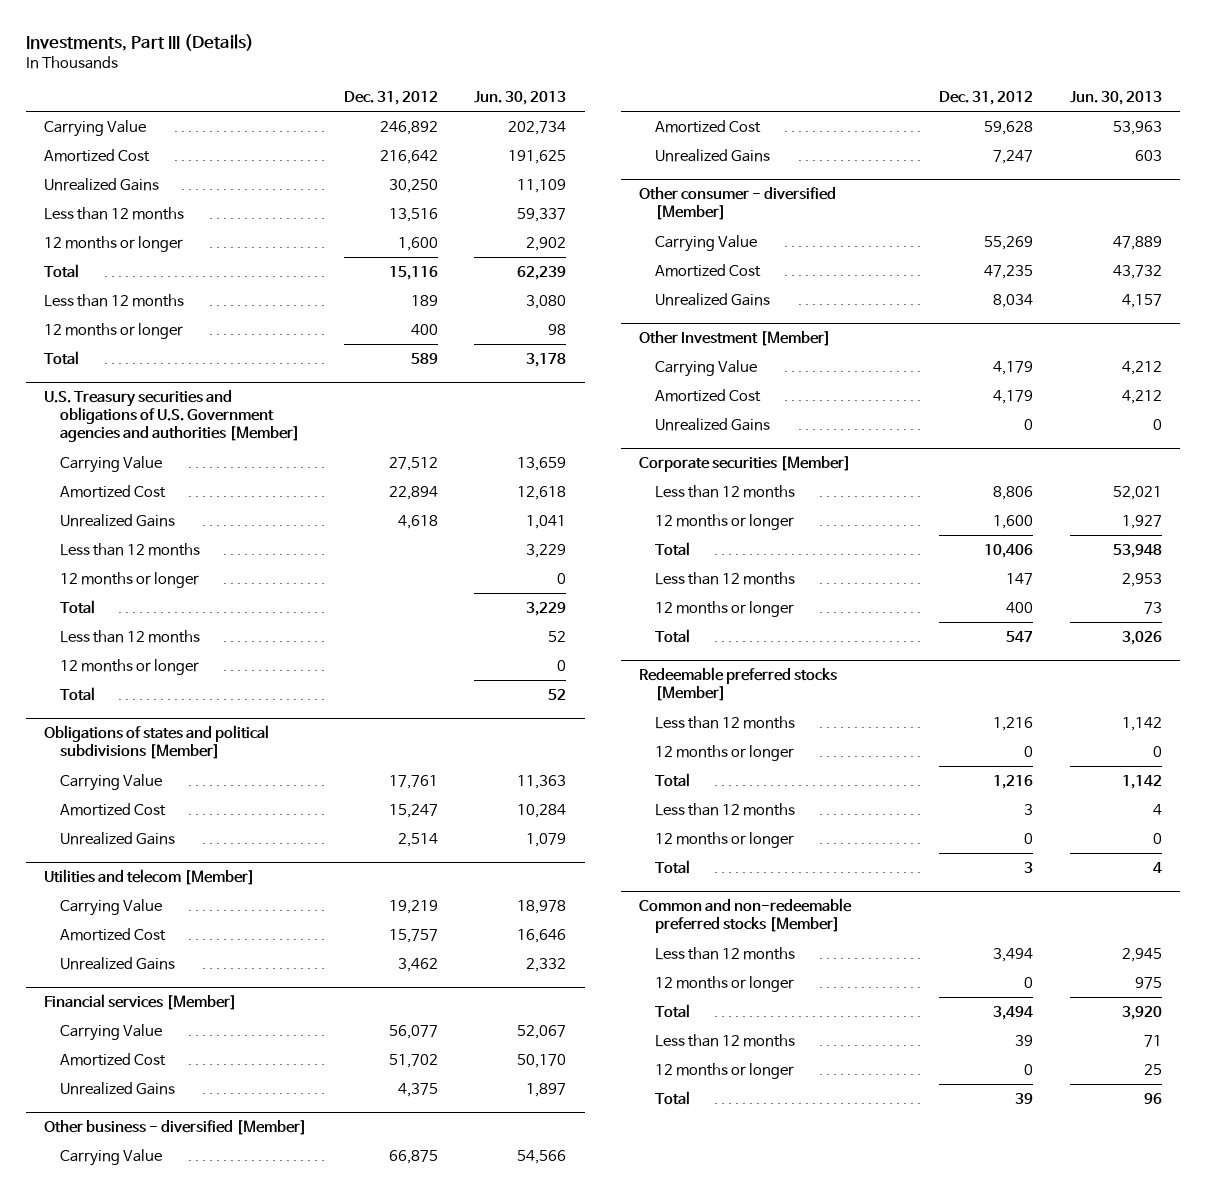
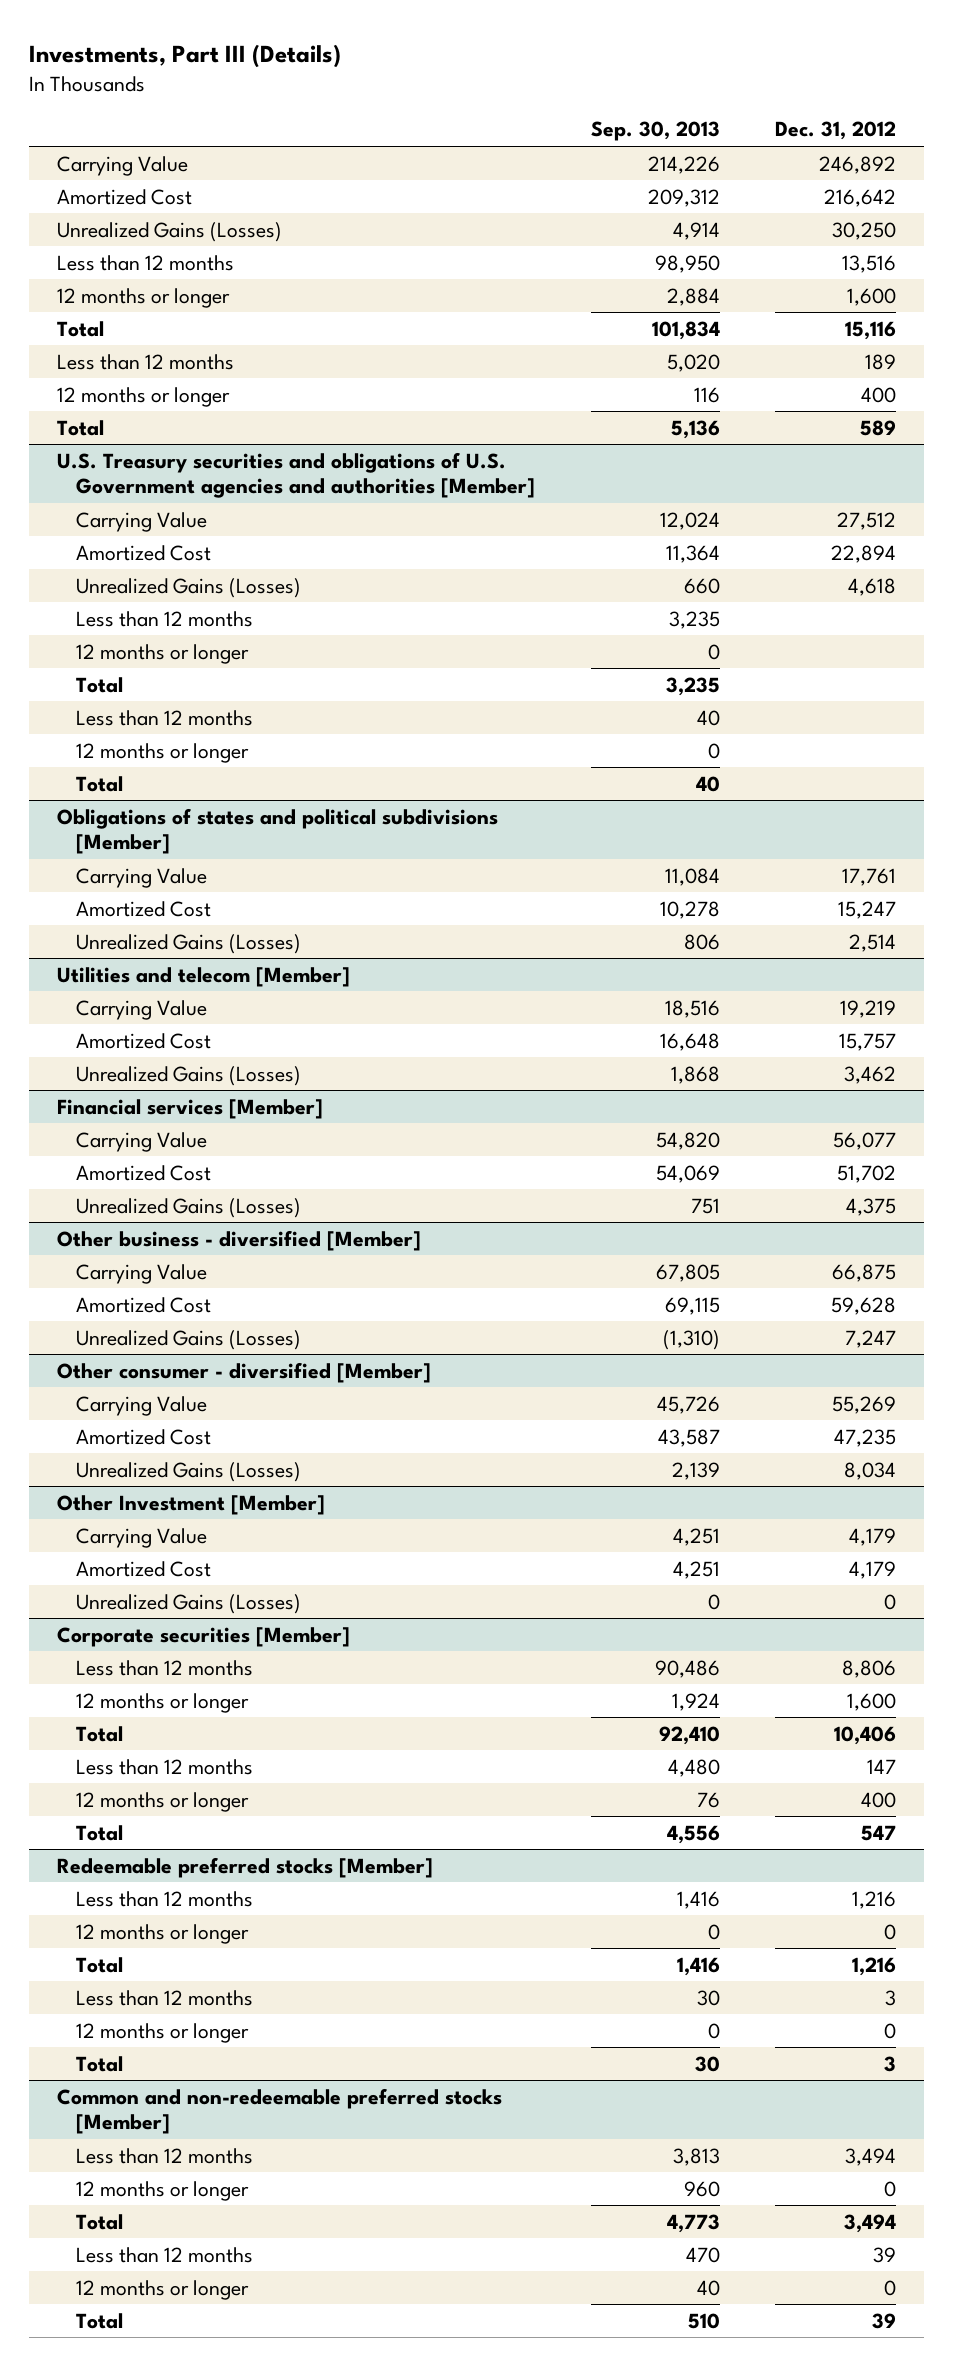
[474,90,567,105] Jun. 30, 2013 -> none
none -> [590,121,720,142] Sep. 30, 2013
[43,177,159,191] Unrealized Gains -> [56,221,282,242] Unrealized Gains (Losses)
[59,513,175,527] Unrealized Gains -> [75,577,301,598] Unrealized Gains (Losses)
[59,831,175,845] Unrealized Gains -> [75,933,301,954] Unrealized Gains (Losses)
[59,956,175,970] Unrealized Gains -> [75,1065,301,1086] Unrealized Gains (Losses)
[59,1081,175,1095] Unrealized Gains -> [75,1197,301,1218] Unrealized Gains (Losses)
[655,148,771,162] Unrealized Gains -> [75,1329,301,1350] Unrealized Gains (Losses)
[655,292,771,306] Unrealized Gains -> [75,1461,301,1482] Unrealized Gains (Losses)
[655,417,771,431] Unrealized Gains -> [75,1593,301,1614] Unrealized Gains (Losses)

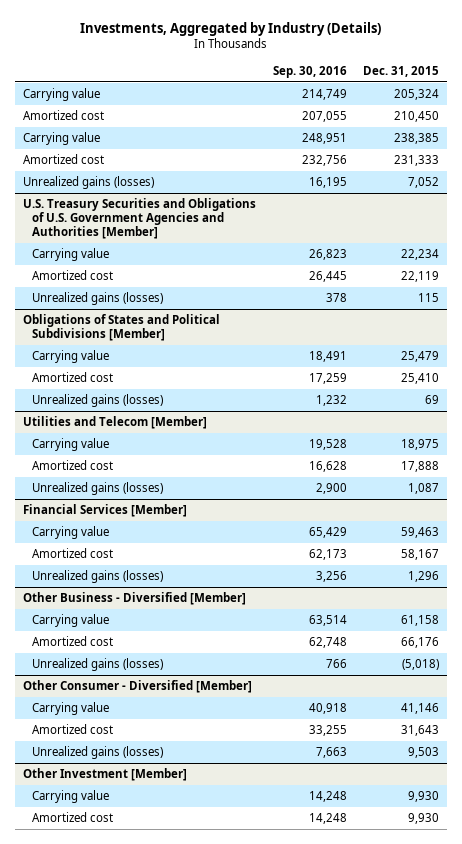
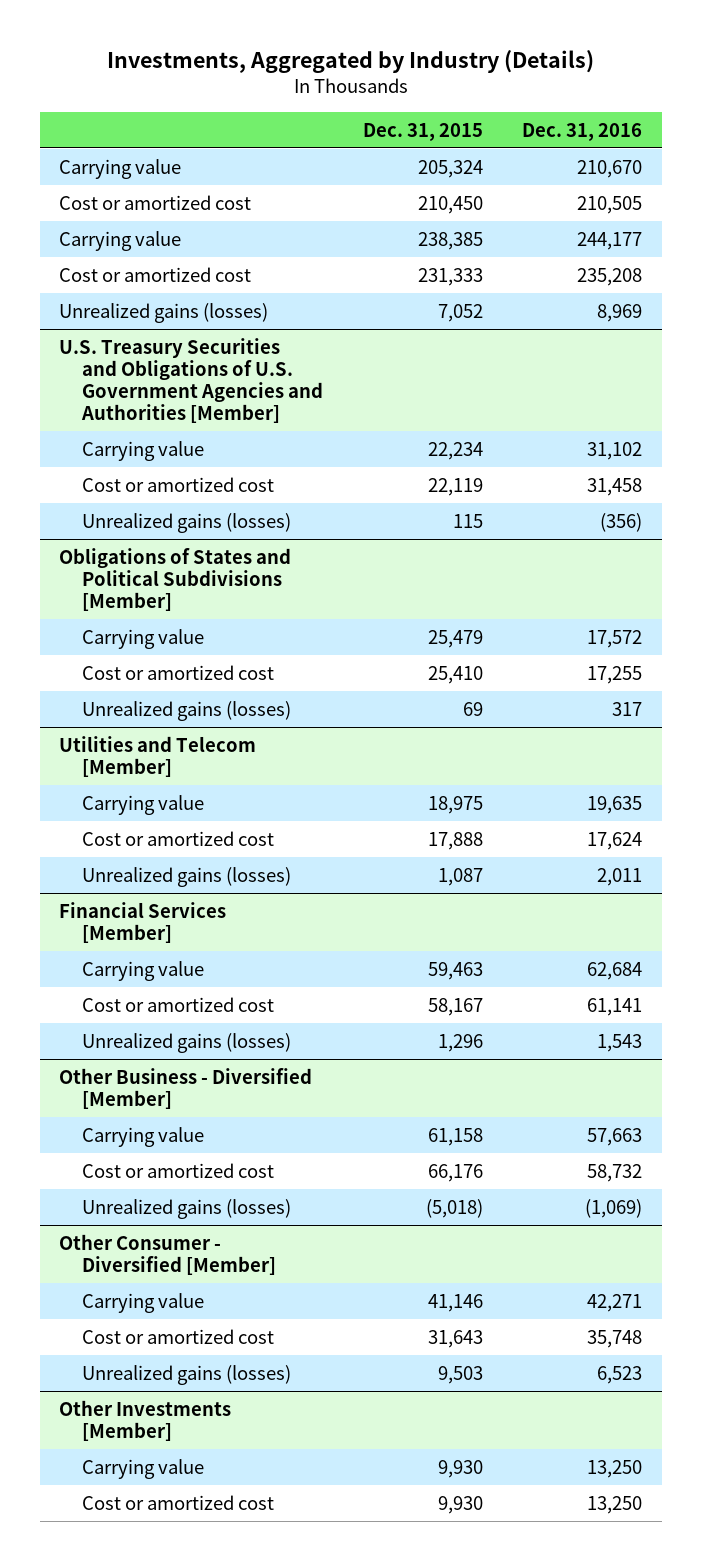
[272,65,347,78] Sep. 30, 2016 -> none
none -> [522,122,643,141] Dec. 31, 2016
[23,110,105,121] Amortized cost -> [59,194,252,210] Cost or amortized cost
[23,154,105,165] Amortized cost -> [59,266,252,282] Cost or amortized cost
[31,270,113,281] Amortized cost -> [81,476,274,492] Cost or amortized cost
[31,372,113,383] Amortized cost -> [81,664,274,680] Cost or amortized cost
[31,460,113,471] Amortized cost -> [81,830,274,846] Cost or amortized cost
[31,548,113,559] Amortized cost -> [81,996,274,1012] Cost or amortized cost
[31,636,113,647] Amortized cost -> [81,1162,274,1178] Cost or amortized cost
[31,724,113,735] Amortized cost -> [81,1328,274,1344] Cost or amortized cost
[23,768,188,782] Other Investment [Member] -> [59,1399,232,1441] Other Investments [Member]
[31,812,113,823] Amortized cost -> [81,1494,274,1510] Cost or amortized cost

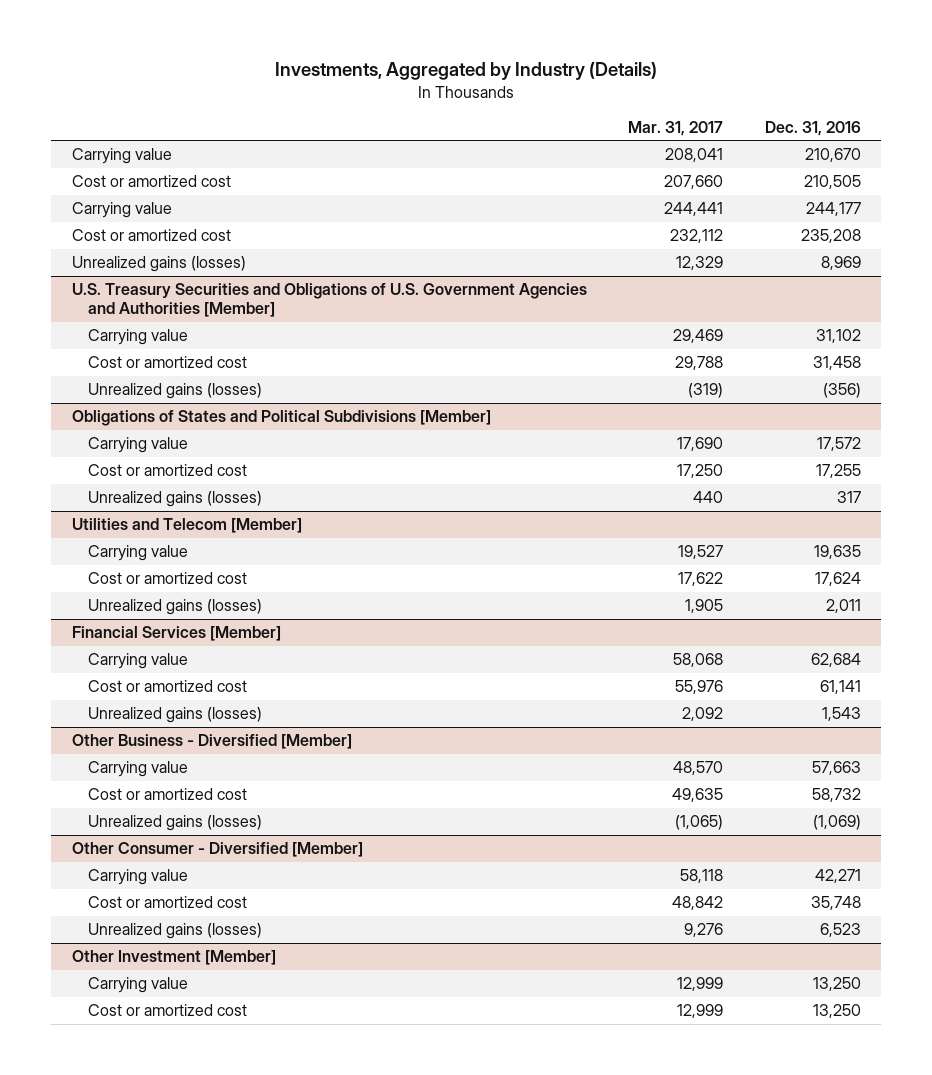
[362,122,483,141] Dec. 31, 2015 -> none
none -> [628,120,724,136] Mar. 31, 2017
[59,1399,232,1441] Other Investments [Member] -> [71,950,276,966] Other Investment [Member]

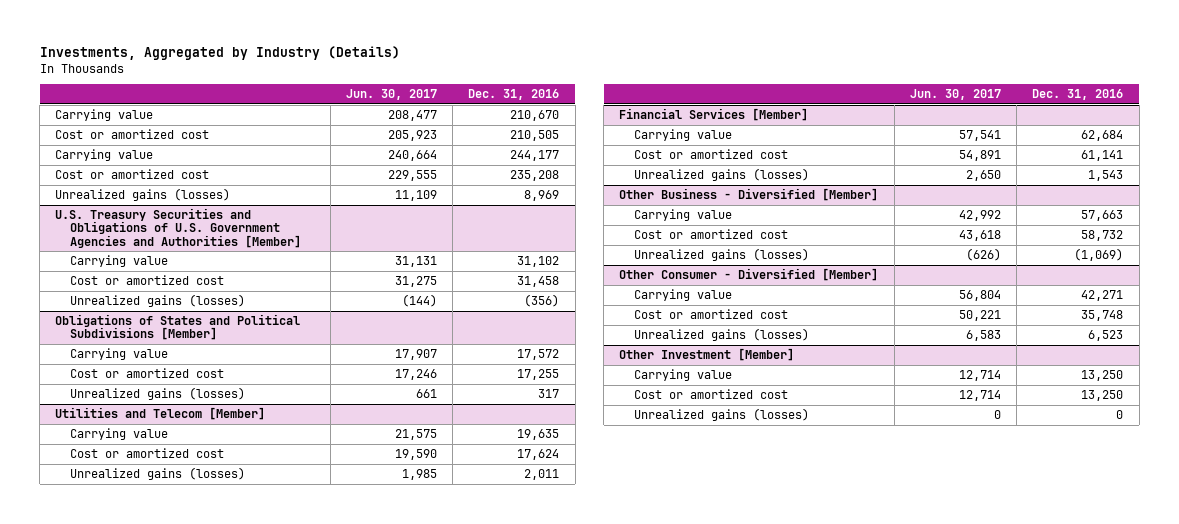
[628,120,724,136] Mar. 31, 2017 -> none
none -> [345,89,437,101] Jun. 30, 2017
none -> [634,407,810,421] Unrealized gains (losses)

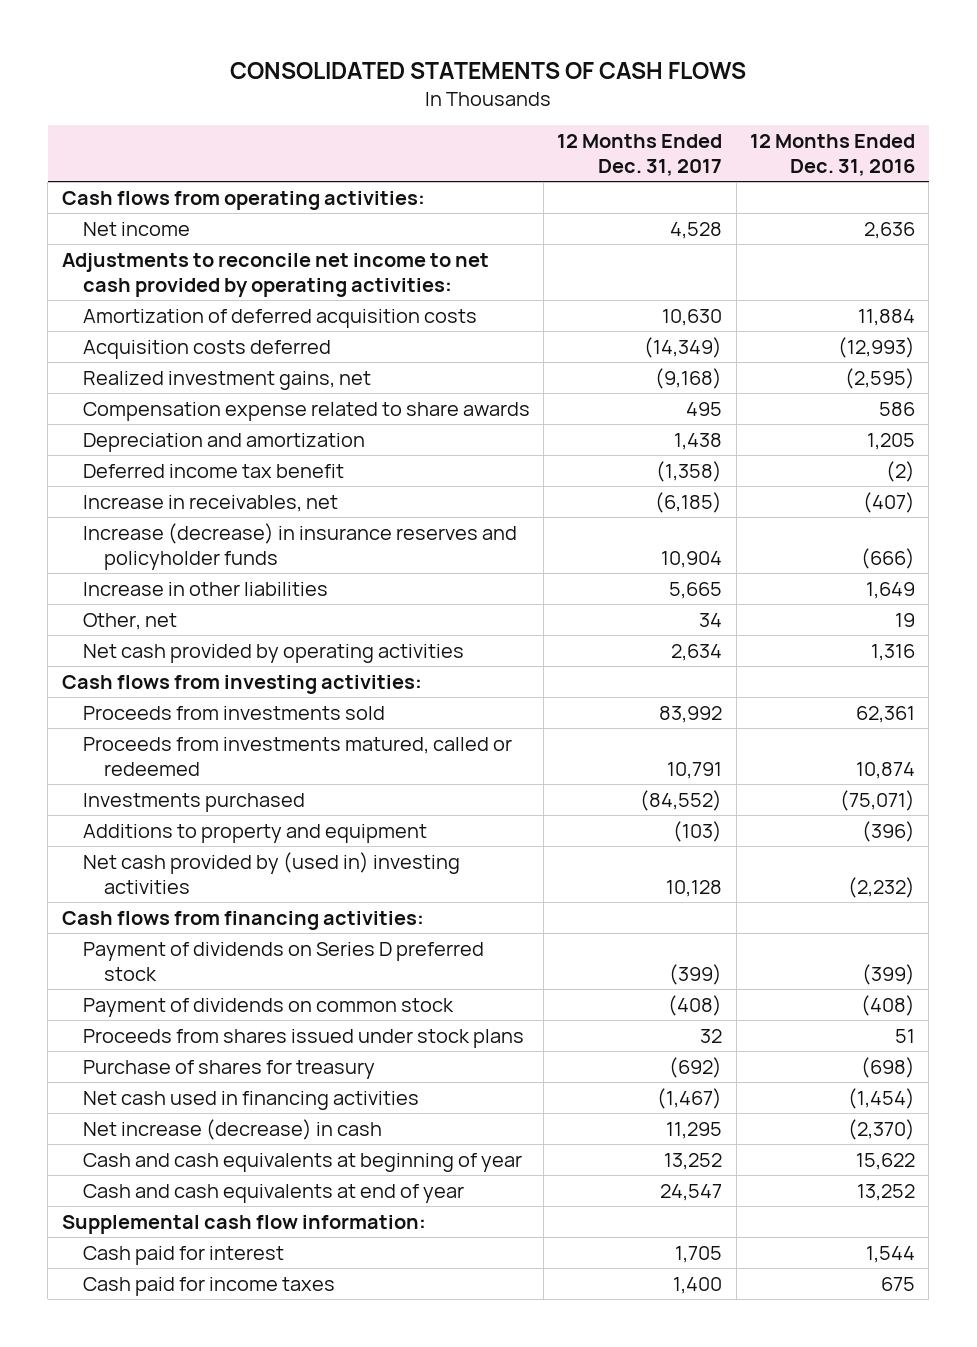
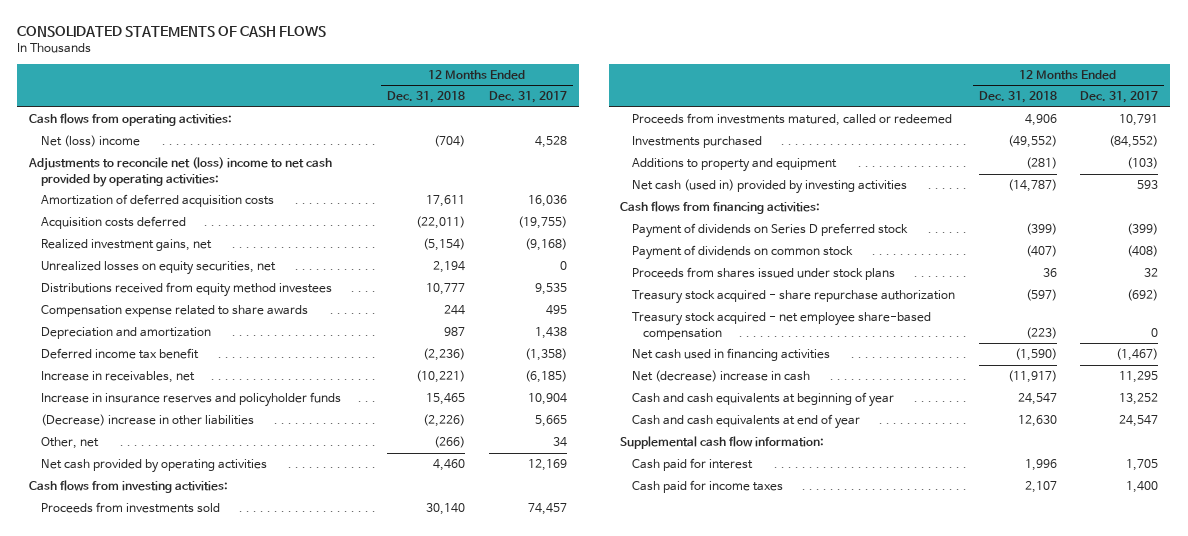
[749,133,915,177] 12 Months Ended Dec. 31, 2016 -> none
none -> [387,91,466,104] Dec. 31, 2018
[82,221,190,236] Net income -> [40,135,140,148] Net (loss) income
[61,252,489,297] Adjustments to reconcile net income to net cash provided by operating activities: -> [28,157,333,187] Adjustments to reconcile net (loss) income to net cash provided by operating activities:
[662,308,723,326] 10,630 -> [528,195,568,208] 16,036
[644,336,723,358] (14,349) -> [518,216,568,230] (19,755)
none -> [40,261,276,276] Unrealized losses on equity securities, net
none -> [40,282,332,298] Distributions received from equity method investees
[82,522,517,570] Increase (decrease) in insurance reserves and policyholder funds -> [40,392,341,408] Increase in insurance reserves and policyholder funds
[82,581,328,596] Increase in other liabilities -> [40,414,254,427] (Decrease) increase in other liabilities
[671,643,723,661] 2,634 -> [528,459,568,472] 12,169
[659,705,723,723] 83,992 -> [528,503,568,516] 74,457
[82,851,460,894] Net cash provided by (used in) investing activities -> [631,179,907,195] Net cash (used in) provided by investing activities
[666,879,723,897] 10,128 -> [1137,180,1159,190] 593
[82,1059,375,1079] Purchase of shares for treasury -> [631,290,955,305] Treasury stock acquired - share repurchase authorization
none -> [631,312,931,340] Treasury stock acquired - net employee share-based compensation
[82,1118,382,1140] Net increase (decrease) in cash -> [631,370,810,383] Net (decrease) increase in cash

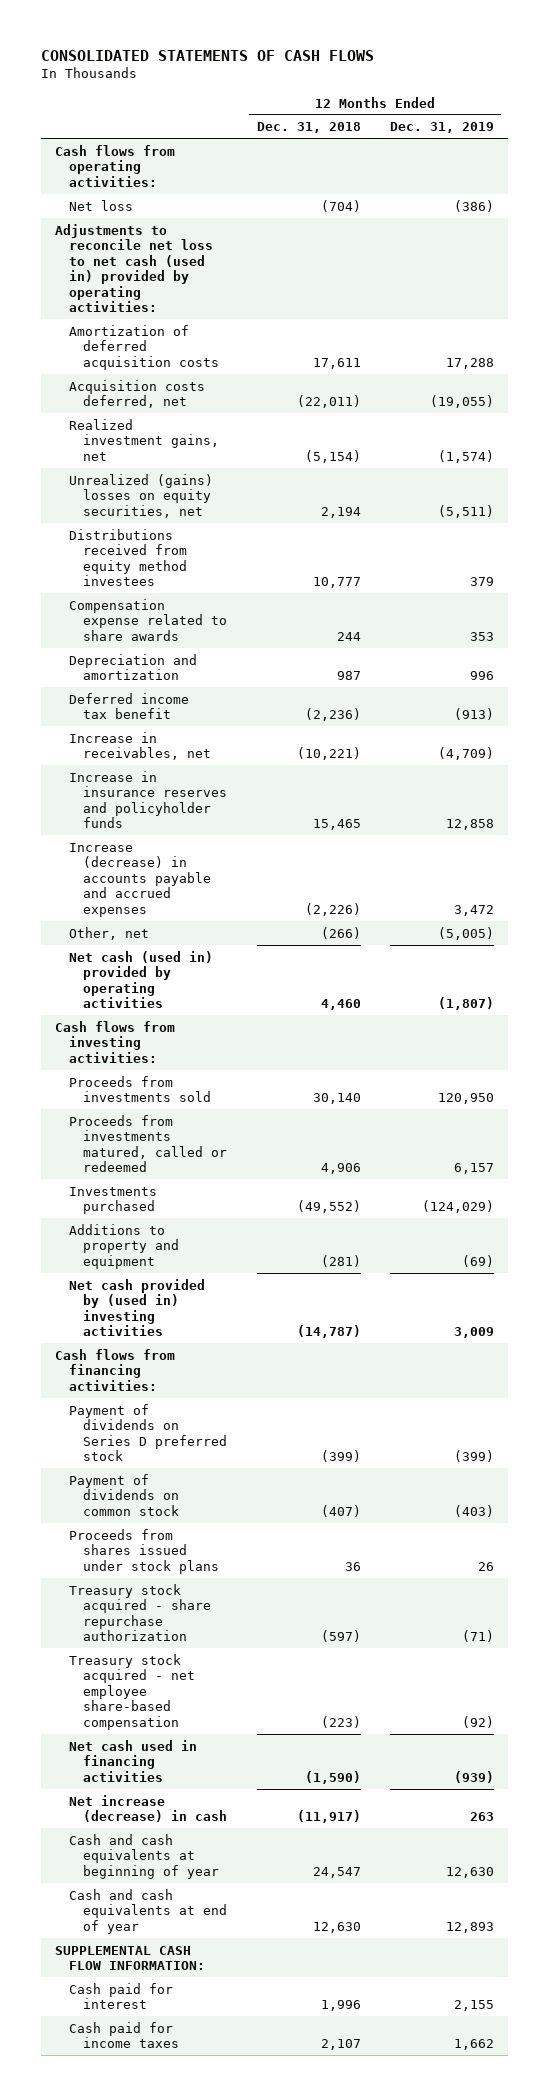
[489,91,568,104] Dec. 31, 2017 -> none
none -> [389,122,494,134] Dec. 31, 2019
[40,135,140,148] Net (loss) income -> [69,199,134,211] Net loss
[28,157,333,187] Adjustments to reconcile net (loss) income to net cash provided by operating activities: -> [55,223,214,313] Adjustments to reconcile net loss to net cash (used in) provided by operating activities:
[40,216,186,230] Acquisition costs deferred -> [69,379,206,409] Acquisition costs deferred, net
[40,261,276,276] Unrealized losses on equity securities, net -> [69,473,214,518] Unrealized (gains) losses on equity securities, net
[40,414,254,427] (Decrease) increase in other liabilities -> [69,842,212,917] Increase (decrease) in accounts payable and accrued expenses
[40,459,267,474] Net cash provided by operating activities -> [69,950,214,1009] Net cash (used in) provided by operating activities
[631,179,907,195] Net cash (used in) provided by investing activities -> [69,1278,206,1337] Net cash provided by (used in) investing activities
[631,370,810,383] Net (decrease) increase in cash -> [69,1794,228,1823] Net increase (decrease) in cash
[620,436,825,450] Supplemental cash flow information: -> [55,1945,206,1971] SUPPLEMENTAL CASH FLOW INFORMATION:

